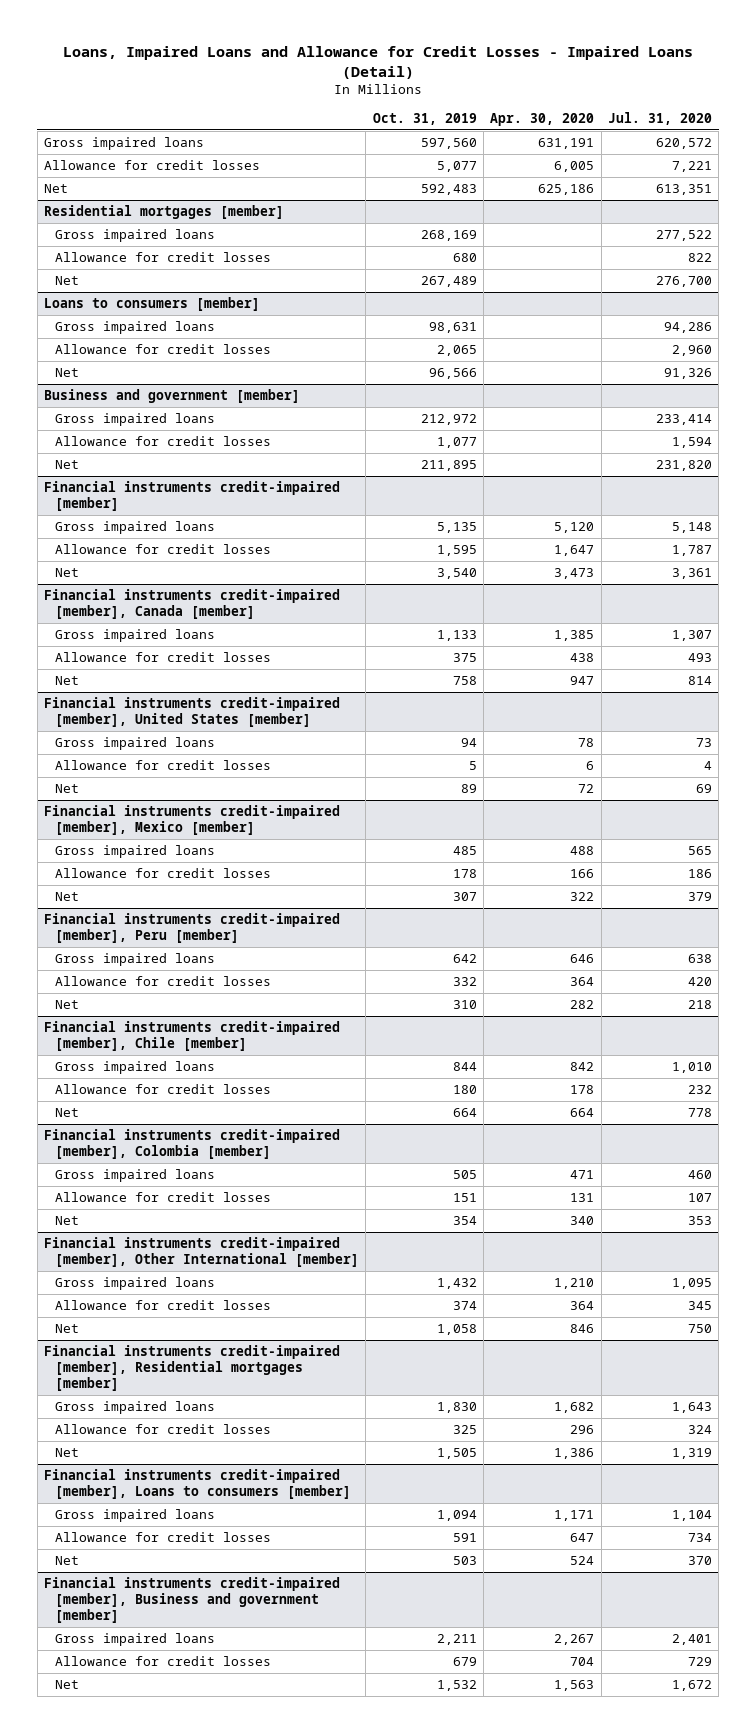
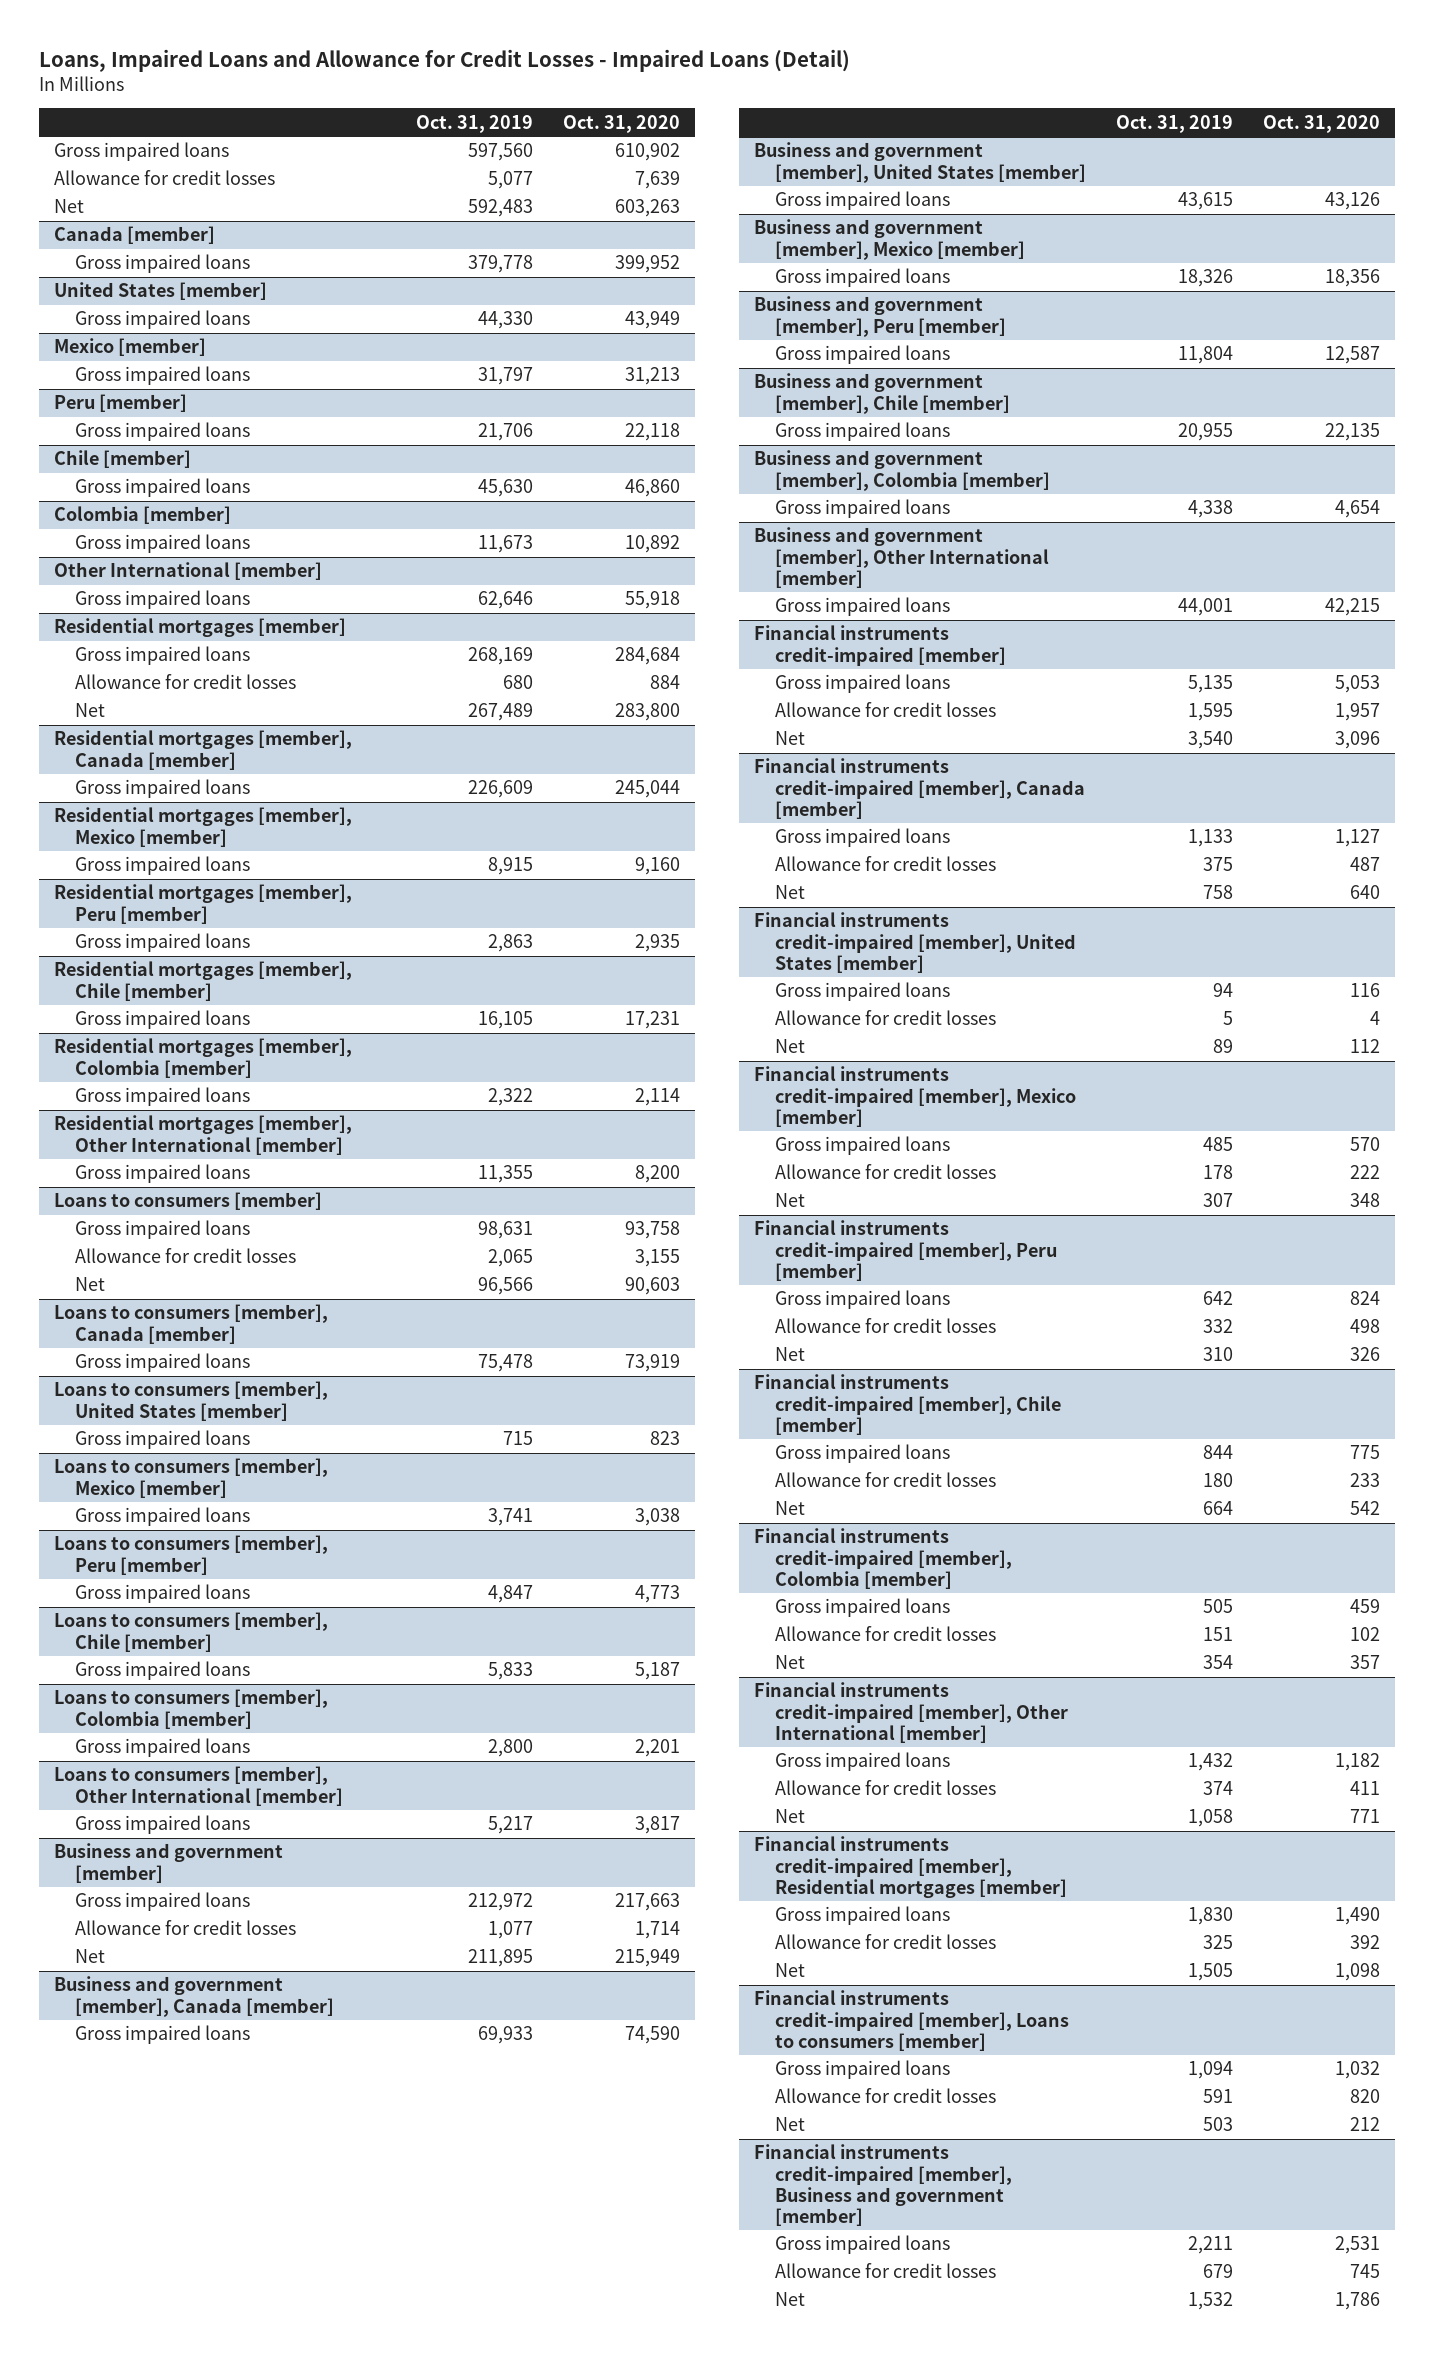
[490,113,595,127] Apr. 30, 2020 -> none
[608,112,713,126] Jul. 31, 2020 -> none
none -> [562,114,680,133] Oct. 31, 2020
none -> [53,226,215,245] Canada [member]
none -> [74,254,250,274] Gross impaired loans
none -> [53,282,267,301] United States [member]
none -> [74,310,250,330] Gross impaired loans
none -> [53,338,206,357] Mexico [member]
none -> [74,366,250,386] Gross impaired loans
none -> [53,394,187,413] Peru [member]
none -> [74,422,250,442] Gross impaired loans
none -> [53,450,191,469] Chile [member]
none -> [74,478,250,498] Gross impaired loans
none -> [53,506,231,525] Colombia [member]
none -> [74,534,250,554] Gross impaired loans
none -> [53,562,322,581] Other International [member]
none -> [74,590,250,610] Gross impaired loans
none -> [53,730,352,770] Residential mortgages [member], Canada [member]
none -> [74,779,250,799] Gross impaired loans
none -> [53,807,352,847] Residential mortgages [member], Mexico [member]
none -> [74,856,250,876] Gross impaired loans
none -> [53,884,352,924] Residential mortgages [member], Peru [member]
none -> [74,933,250,953] Gross impaired loans
none -> [53,961,352,1001] Residential mortgages [member], Chile [member]
none -> [74,1010,250,1030] Gross impaired loans
none -> [53,1038,352,1078] Residential mortgages [member], Colombia [member]
none -> [74,1087,250,1107] Gross impaired loans
none -> [53,1115,352,1155] Residential mortgages [member], Other International [member]
none -> [74,1164,250,1184] Gross impaired loans
none -> [53,1304,328,1344] Loans to consumers [member], Canada [member]
none -> [74,1353,250,1373] Gross impaired loans
none -> [53,1381,328,1421] Loans to consumers [member], United States [member]
none -> [74,1430,250,1450] Gross impaired loans
none -> [53,1458,328,1498] Loans to consumers [member], Mexico [member]
none -> [74,1507,250,1527] Gross impaired loans
none -> [53,1535,328,1575] Loans to consumers [member], Peru [member]
none -> [74,1584,250,1604] Gross impaired loans
none -> [53,1612,328,1652] Loans to consumers [member], Chile [member]
none -> [74,1661,250,1681] Gross impaired loans
none -> [53,1689,328,1729] Loans to consumers [member], Colombia [member]
none -> [74,1738,250,1758] Gross impaired loans
none -> [53,1766,343,1806] Loans to consumers [member], Other International [member]
none -> [74,1815,250,1835] Gross impaired loans
none -> [53,1976,334,2017] Business and government [member], Canada [member]
none -> [74,2025,250,2045] Gross impaired loans
none -> [754,142,1086,183] Business and government [member], United States [member]
none -> [774,191,950,211] Gross impaired loans
none -> [754,219,1025,260] Business and government [member], Mexico [member]
none -> [774,268,950,288] Gross impaired loans
none -> [754,296,1006,337] Business and government [member], Peru [member]
none -> [774,345,950,365] Gross impaired loans
none -> [754,373,1010,414] Business and government [member], Chile [member]
none -> [774,422,950,442] Gross impaired loans
none -> [754,450,1050,491] Business and government [member], Colombia [member]
none -> [774,499,950,519] Gross impaired loans
none -> [754,527,1049,588] Business and government [member], Other International [member]
none -> [774,597,950,617] Gross impaired loans

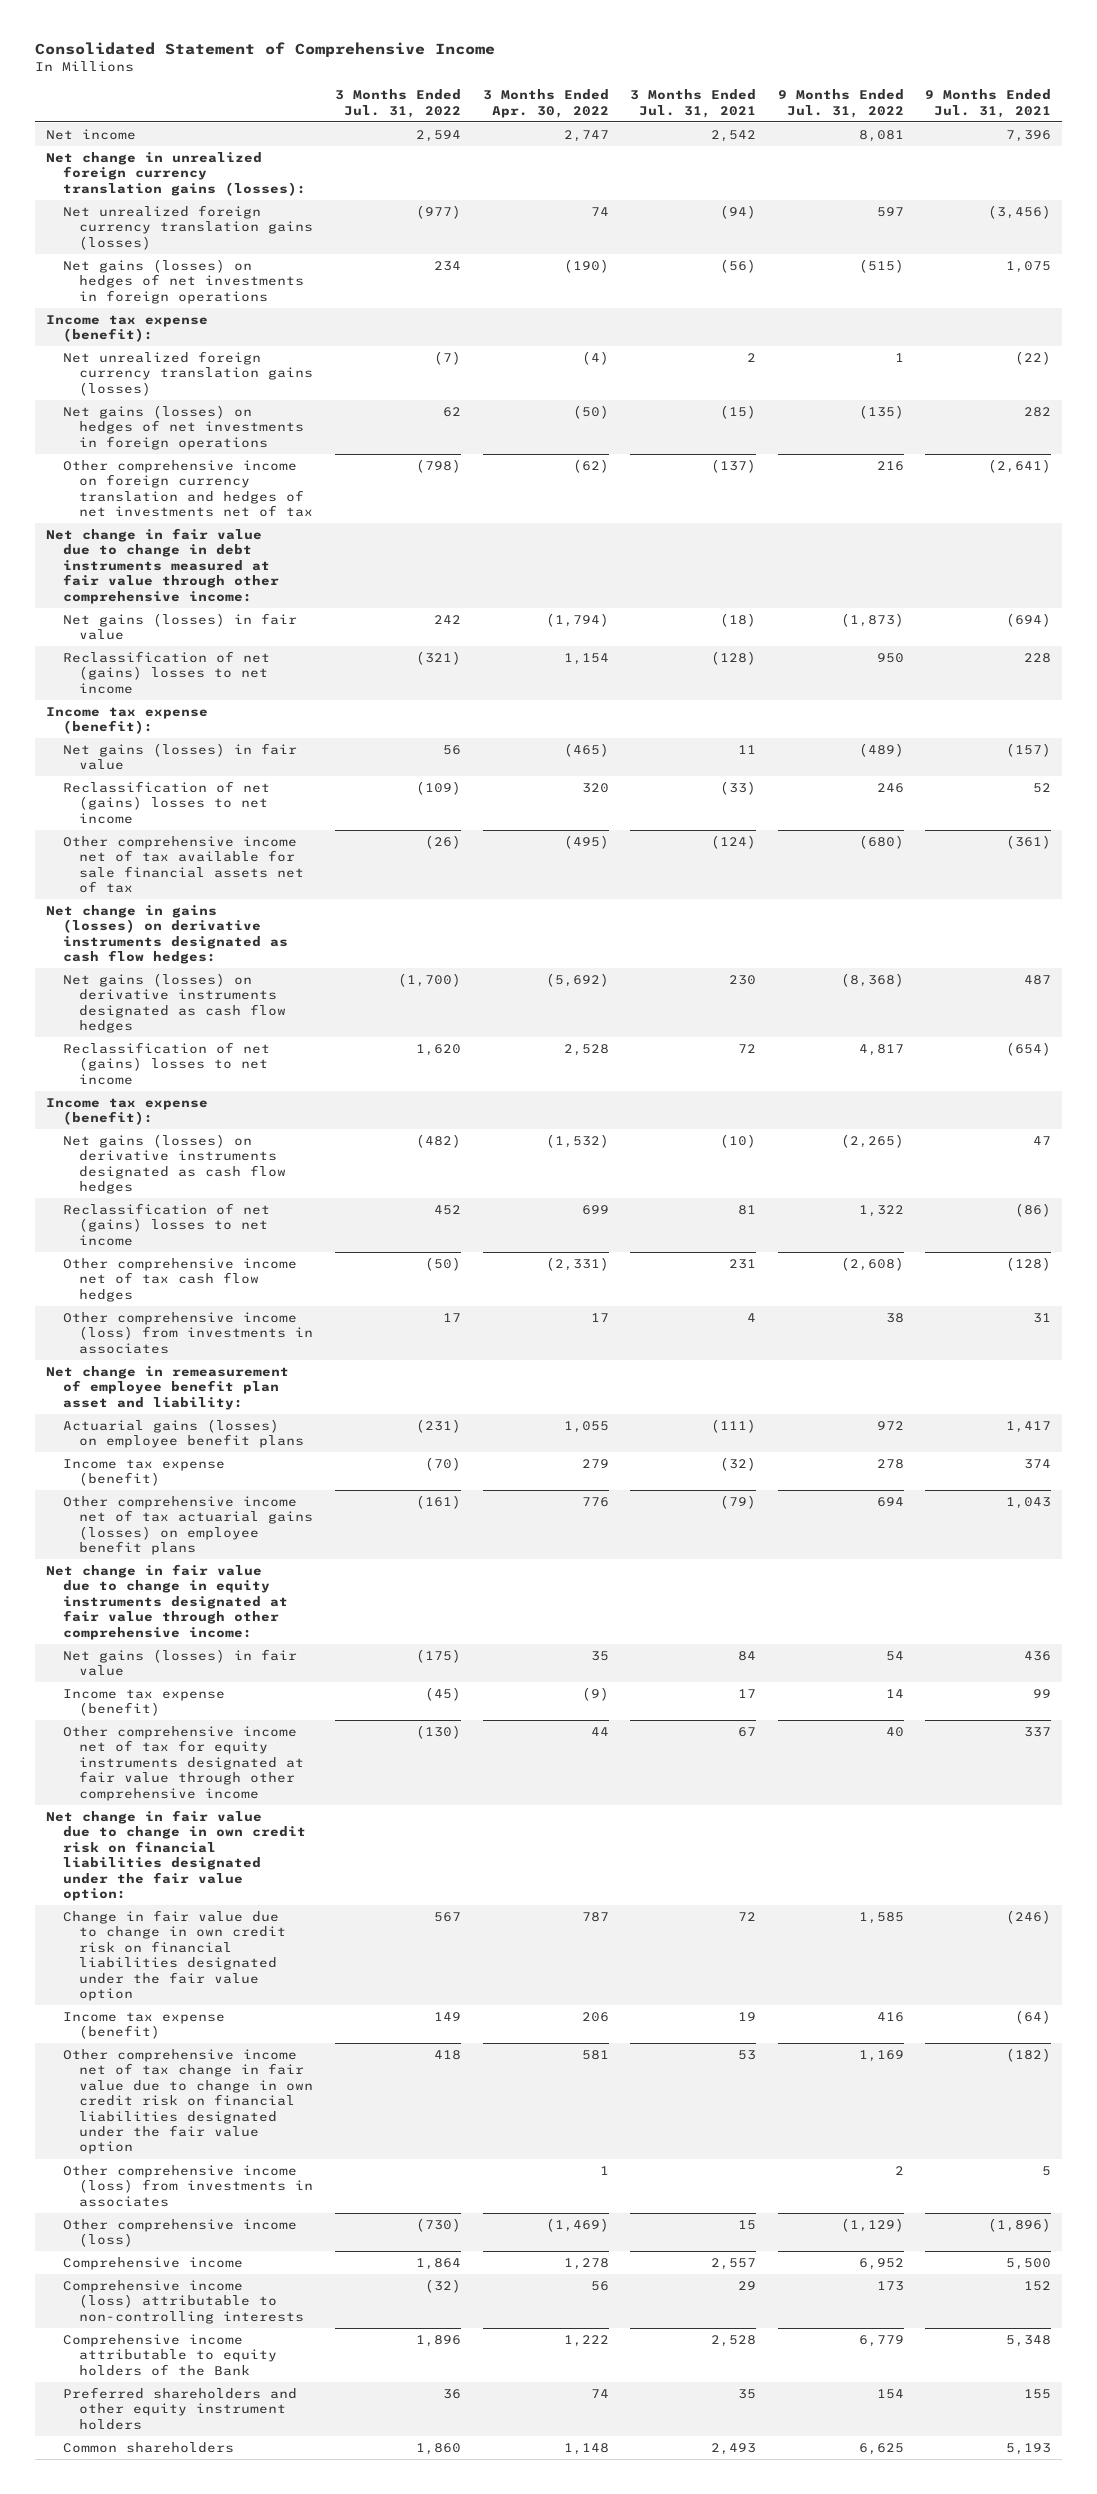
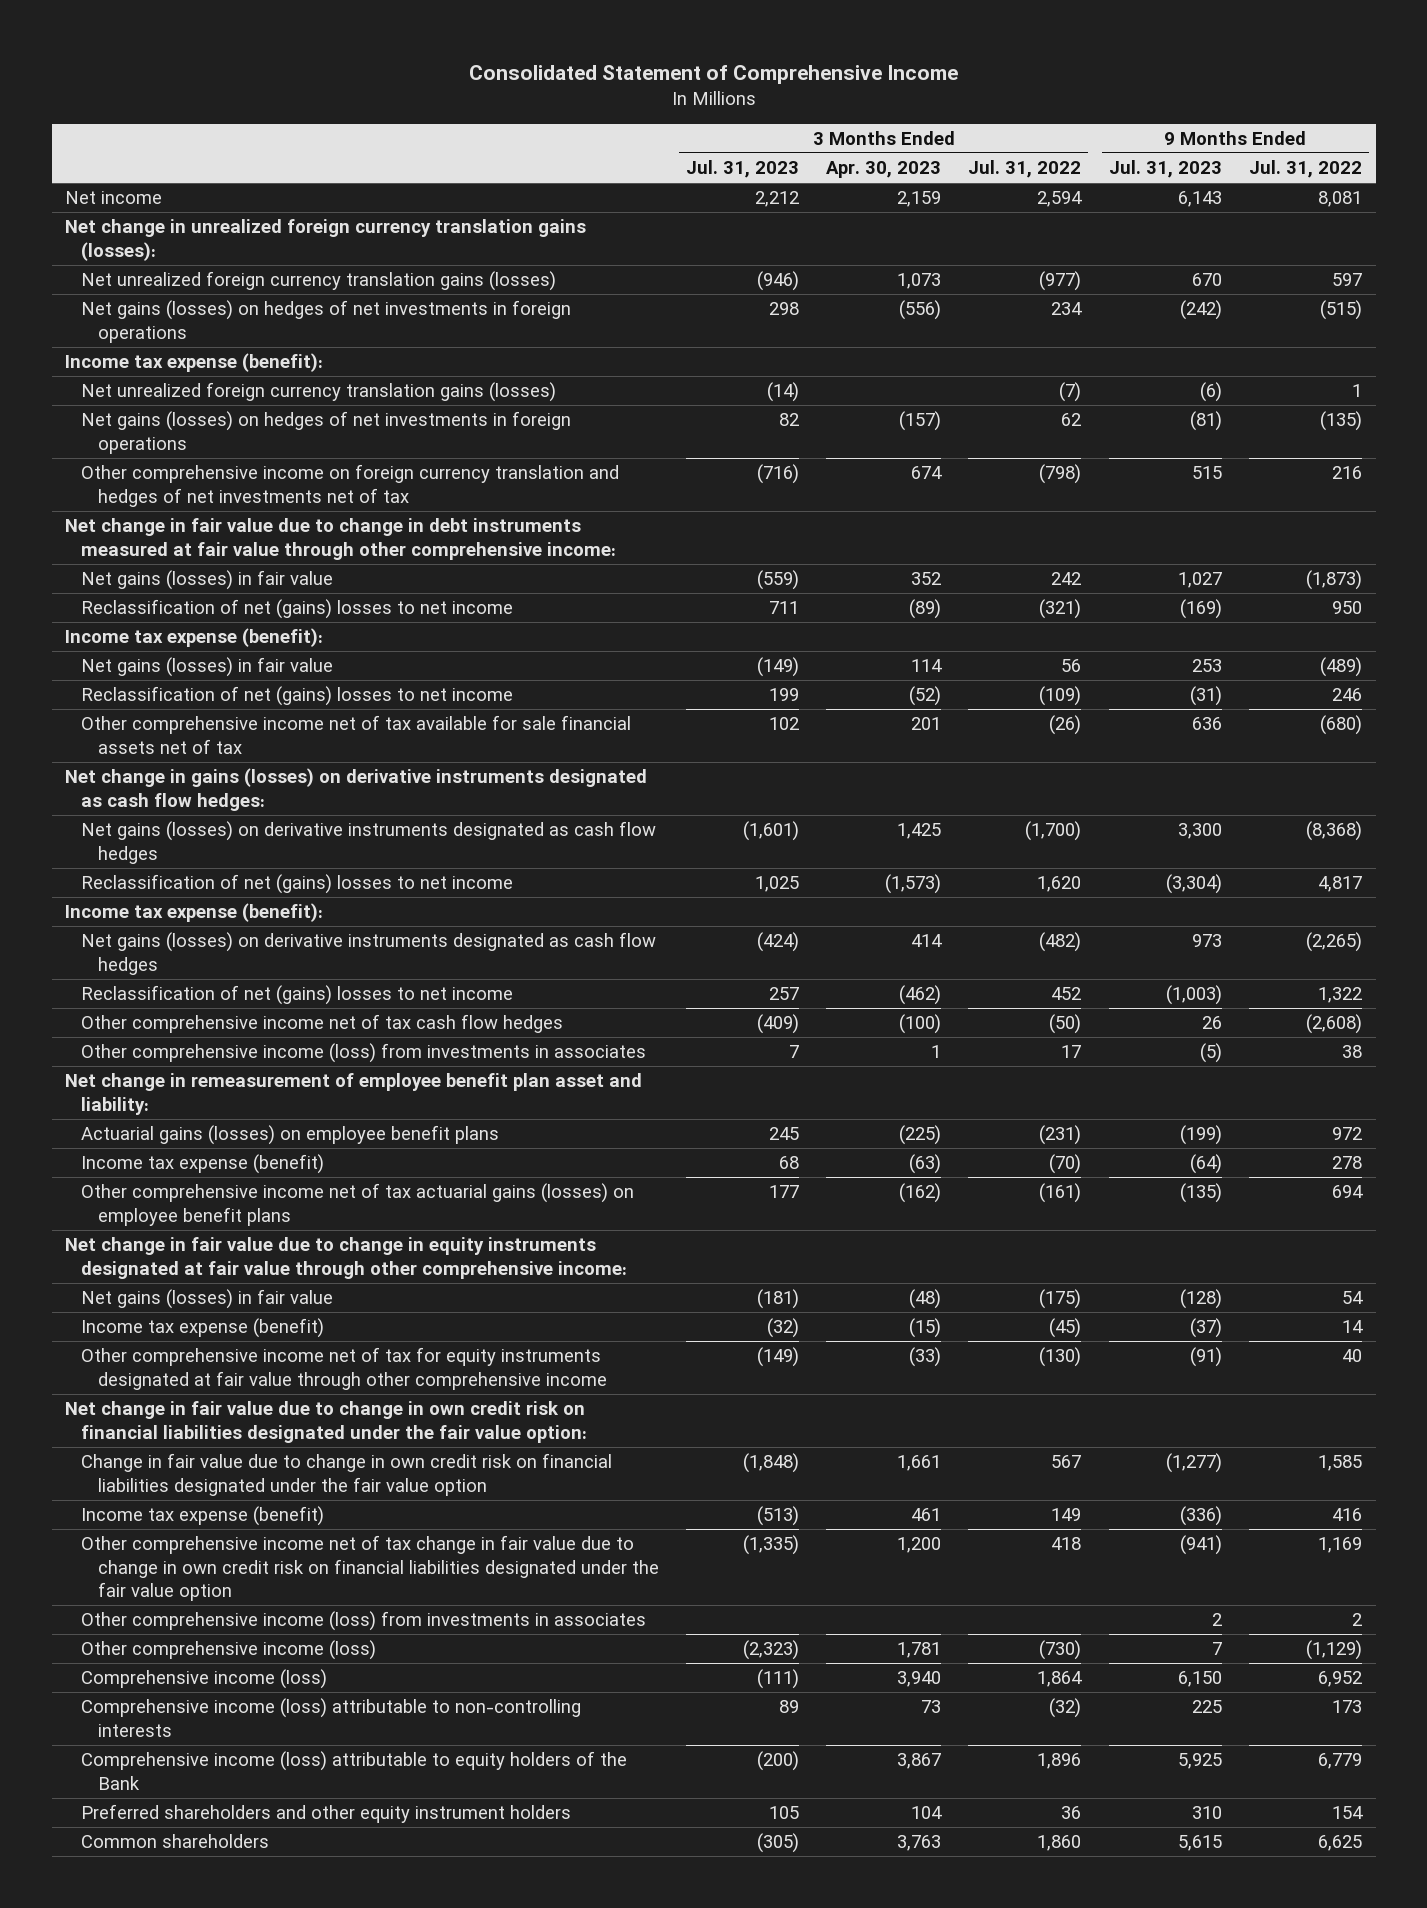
[482,89,609,118] 3 Months Ended Apr. 30, 2022 -> none
[630,89,757,118] 3 Months Ended Jul. 31, 2021 -> none
[925,89,1052,118] 9 Months Ended Jul. 31, 2021 -> none
none -> [685,160,799,179] Jul. 31, 2023
none -> [826,161,942,179] Apr. 30, 2023
none -> [1108,160,1222,179] Jul. 31, 2023
[62,2256,243,2270] Comprehensive income -> [81,1669,328,1690] Comprehensive income (loss)
[62,2333,278,2376] Comprehensive income attributable to equity holders of the Bank -> [81,1751,628,1790] Comprehensive income (loss) attributable to equity holders of the Bank

